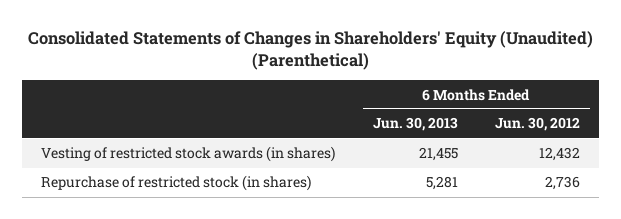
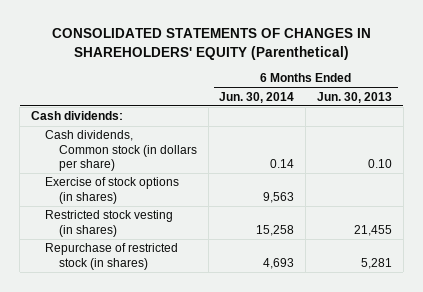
[27,30,593,70] Consolidated Statements of Changes in Shareholders' Equity (Unaudited) (Parenthetical) -> [51,28,371,60] CONSOLIDATED STATEMENTS OF CHANGES IN SHAREHOLDERS' EQUITY (Parenthetical)
[495,117,581,132] Jun. 30, 2012 -> none
none -> [219,91,295,103] Jun. 30, 2014
none -> [31,111,124,121] Cash dividends:
none -> [44,130,197,171] Cash dividends, Common stock (in dollars per share)
none -> [44,177,179,204] Exercise of stock options (in shares)
[40,146,335,163] Vesting of restricted stock awards (in shares) -> [44,210,173,237] Restricted stock vesting (in shares)

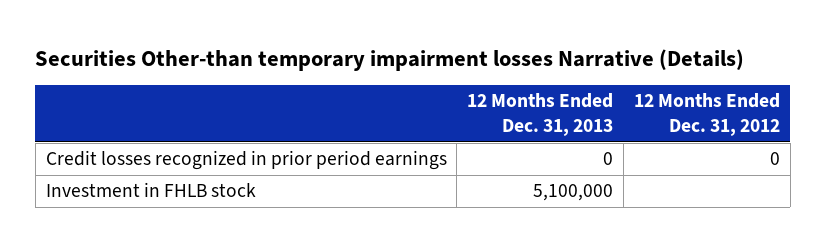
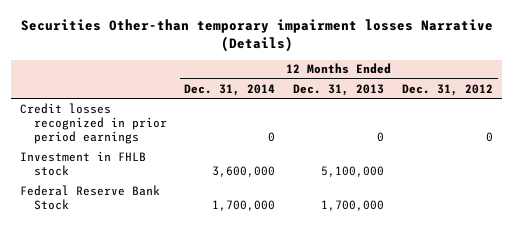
none -> [184,83,276,96] Dec. 31, 2014
none -> [20,184,161,211] Federal Reserve Bank Stock

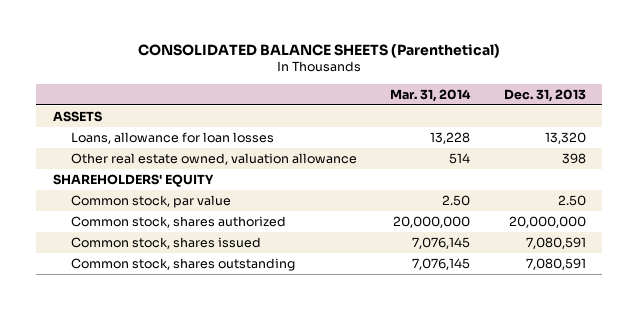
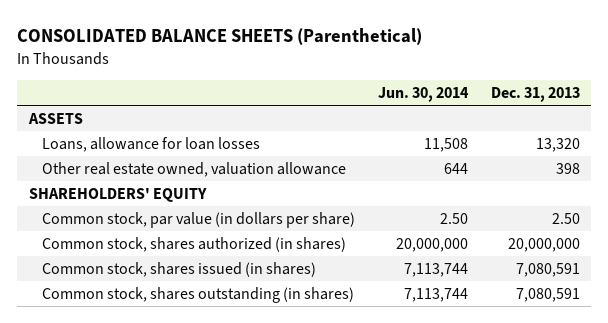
[390,88,472,102] Mar. 31, 2014 -> none
none -> [377,86,469,102] Jun. 30, 2014
[70,194,231,208] Common stock, par value -> [41,211,355,228] Common stock, par value (in dollars per share)
[70,215,286,228] Common stock, shares authorized -> [41,236,346,252] Common stock, shares authorized (in shares)
[70,236,261,249] Common stock, shares issued -> [41,261,316,277] Common stock, shares issued (in shares)
[70,257,295,271] Common stock, shares outstanding -> [41,286,354,303] Common stock, shares outstanding (in shares)

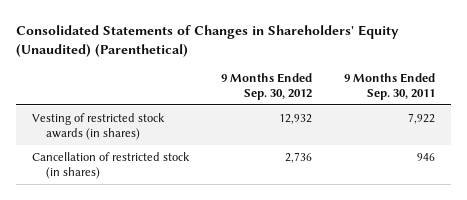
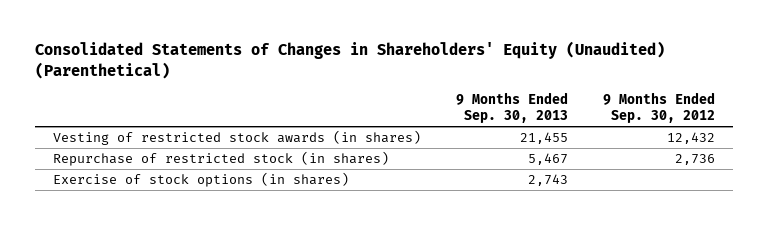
[344,72,436,101] 9 Months Ended Sep. 30, 2011 -> none
none -> [455,92,568,124] 9 Months Ended Sep. 30, 2013
[278,113,312,124] 12,932 -> [667,132,716,145] 12,432
[31,151,190,180] Cancellation of restricted stock (in shares) -> [52,151,389,167] Repurchase of restricted stock (in shares)
none -> [52,172,349,188] Exercise of stock options (in shares)

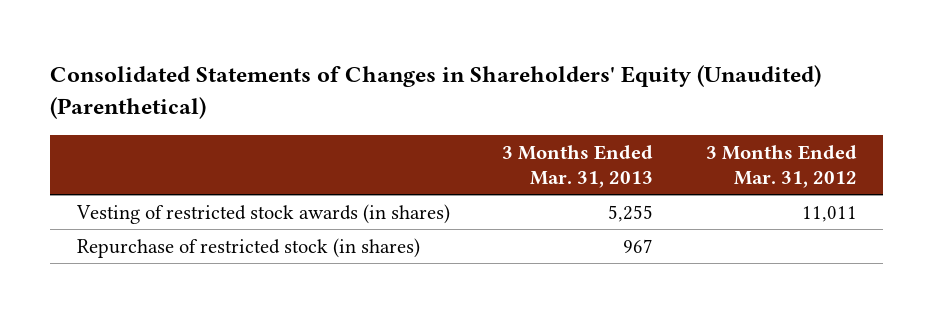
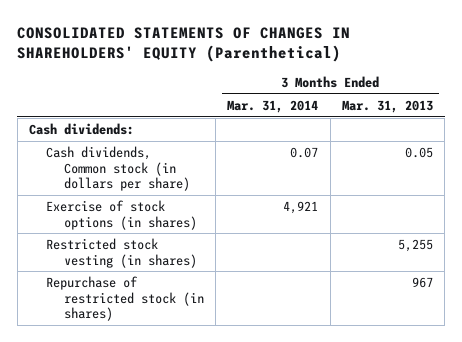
[50,65,822,120] Consolidated Statements of Changes in Shareholders' Equity (Unaudited) (Parenthetical) -> [17,26,351,63] CONSOLIDATED STATEMENTS OF CHANGES IN SHAREHOLDERS' EQUITY (Parenthetical)
[706,144,858,188] 3 Months Ended Mar. 31, 2012 -> none
none -> [227,99,319,113] Mar. 31, 2014
none -> [29,122,135,135] Cash dividends:
none -> [46,145,190,192] Cash dividends, Common stock (in dollars per share)
none -> [46,199,197,230] Exercise of stock options (in shares)
[75,203,450,224] Vesting of restricted stock awards (in shares) -> [46,237,197,268] Restricted stock vesting (in shares)

